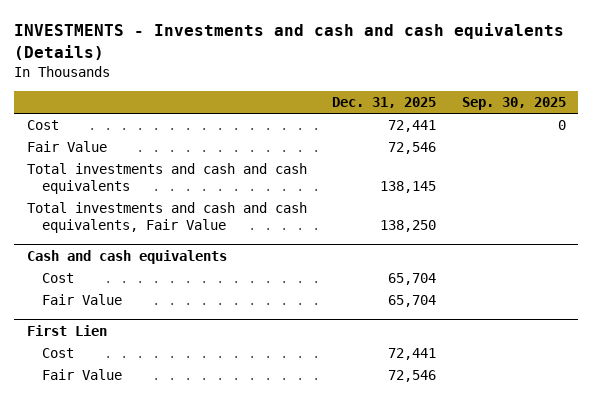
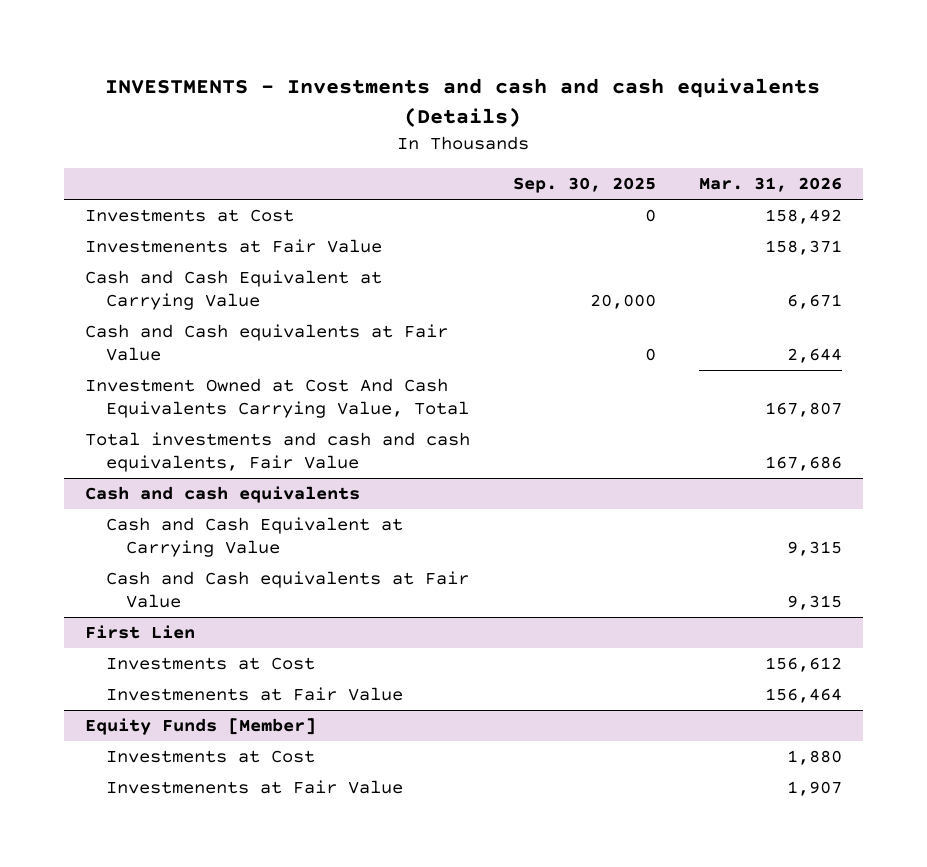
[332,97,437,109] Dec. 31, 2025 -> none
none -> [698,177,842,193] Mar. 31, 2026
[27,120,60,131] Cost -> [85,209,295,223] Investments at Cost
[27,141,108,153] Fair Value -> [85,239,383,254] Investmenents at Fair Value
none -> [85,270,383,311] Cash and Cash Equivalent at Carrying Value
none -> [85,324,449,362] Cash and Cash equivalents at Fair Value
[27,163,308,195] Total investments and cash and cash equivalents -> [85,378,469,419] Investment Owned at Cost And Cash Equivalents Carrying Value, Total
[42,273,75,284] Cost -> none
[42,294,123,306] Fair Value -> none
none -> [105,517,403,558] Cash and Cash Equivalent at Carrying Value
none -> [105,571,469,609] Cash and Cash equivalents at Fair Value
[42,348,75,359] Cost -> [105,657,315,671] Investments at Cost
[42,369,123,381] Fair Value -> [105,687,403,702] Investmenents at Fair Value
none -> [85,718,317,736] Equity Funds [Member]
none -> [105,750,315,764] Investments at Cost
none -> [105,780,403,795] Investmenents at Fair Value

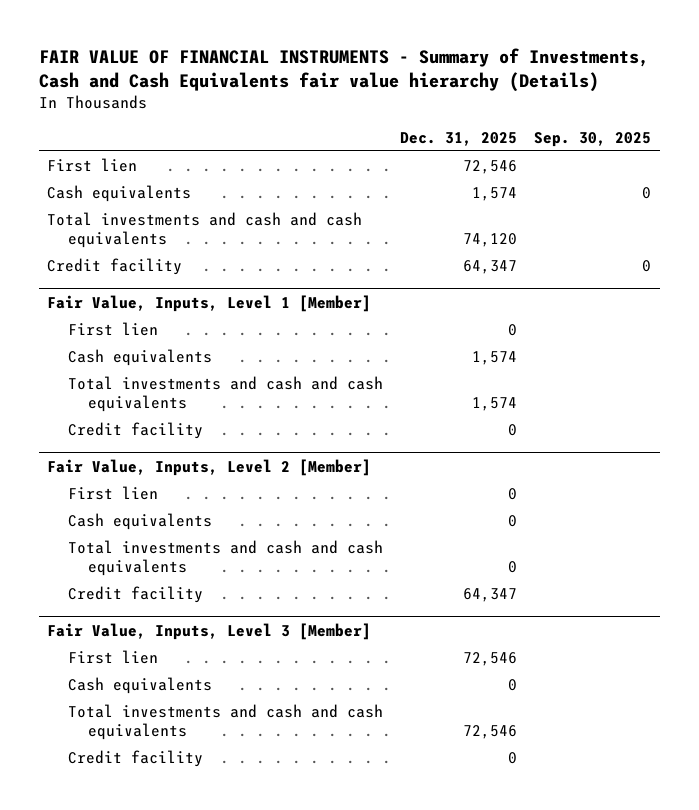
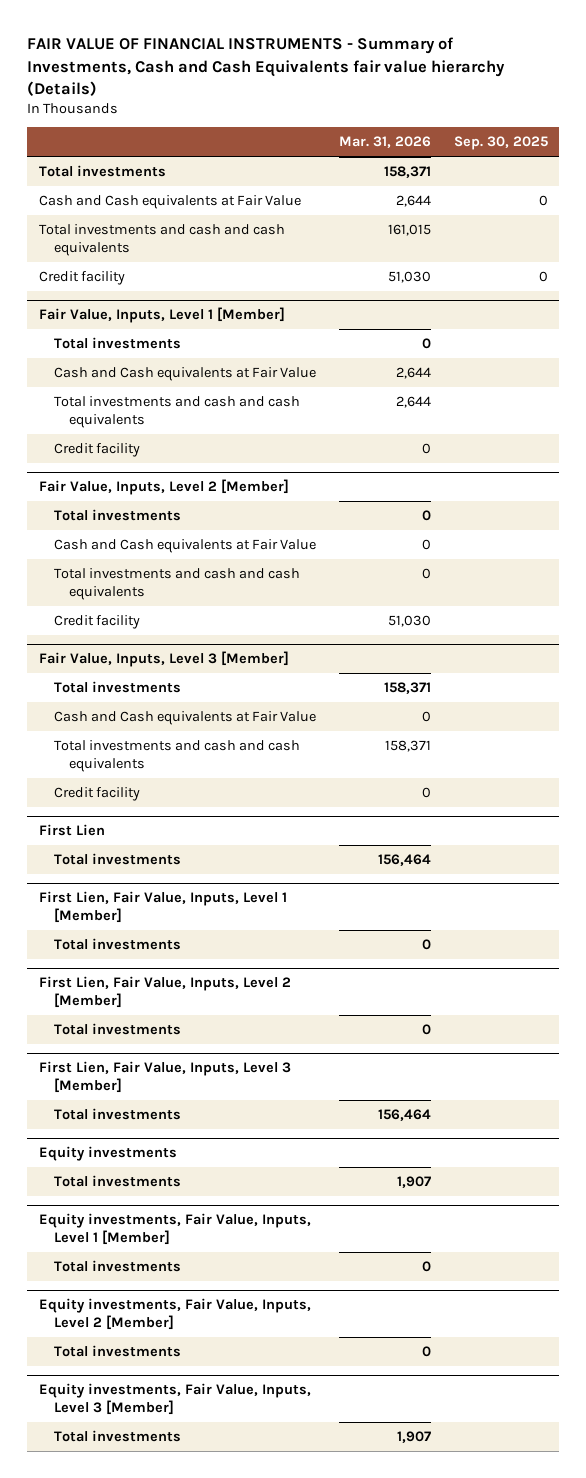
[400,131,518,146] Dec. 31, 2025 -> none
none -> [338,136,431,149] Mar. 31, 2026
[47,157,138,172] First lien -> [38,165,166,178] Total investments
[47,184,192,202] Cash equivalents -> [38,195,301,210] Cash and Cash equivalents at Fair Value
[67,321,158,336] First lien -> [53,337,181,350] Total investments
[67,348,212,366] Cash equivalents -> [53,367,316,382] Cash and Cash equivalents at Fair Value
[67,485,158,500] First lien -> [53,509,181,522] Total investments
[67,512,212,530] Cash equivalents -> [53,539,316,554] Cash and Cash equivalents at Fair Value
[67,649,158,664] First lien -> [53,681,181,694] Total investments
[67,676,212,694] Cash equivalents -> [53,711,316,726] Cash and Cash equivalents at Fair Value
none -> [38,824,105,837] First Lien
none -> [53,853,181,866] Total investments
none -> [38,891,287,924] First Lien, Fair Value, Inputs, Level 1 [Member]
none -> [53,938,181,951] Total investments
none -> [38,976,291,1009] First Lien, Fair Value, Inputs, Level 2 [Member]
none -> [53,1023,181,1036] Total investments
none -> [38,1061,291,1094] First Lien, Fair Value, Inputs, Level 3 [Member]
none -> [53,1108,181,1121] Total investments
none -> [38,1146,177,1162] Equity investments
none -> [53,1175,181,1188] Total investments
none -> [38,1213,311,1246] Equity investments, Fair Value, Inputs, Level 1 [Member]
none -> [53,1260,181,1273] Total investments
none -> [38,1298,311,1331] Equity investments, Fair Value, Inputs, Level 2 [Member]
none -> [53,1345,181,1358] Total investments
none -> [38,1383,311,1416] Equity investments, Fair Value, Inputs, Level 3 [Member]
none -> [53,1430,181,1443] Total investments

